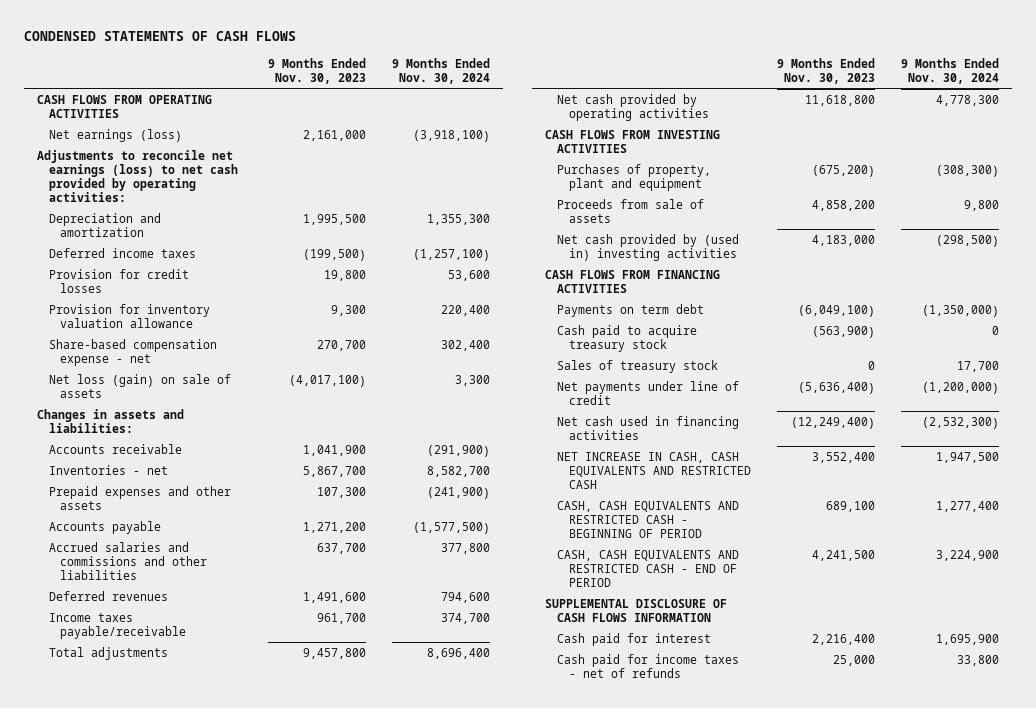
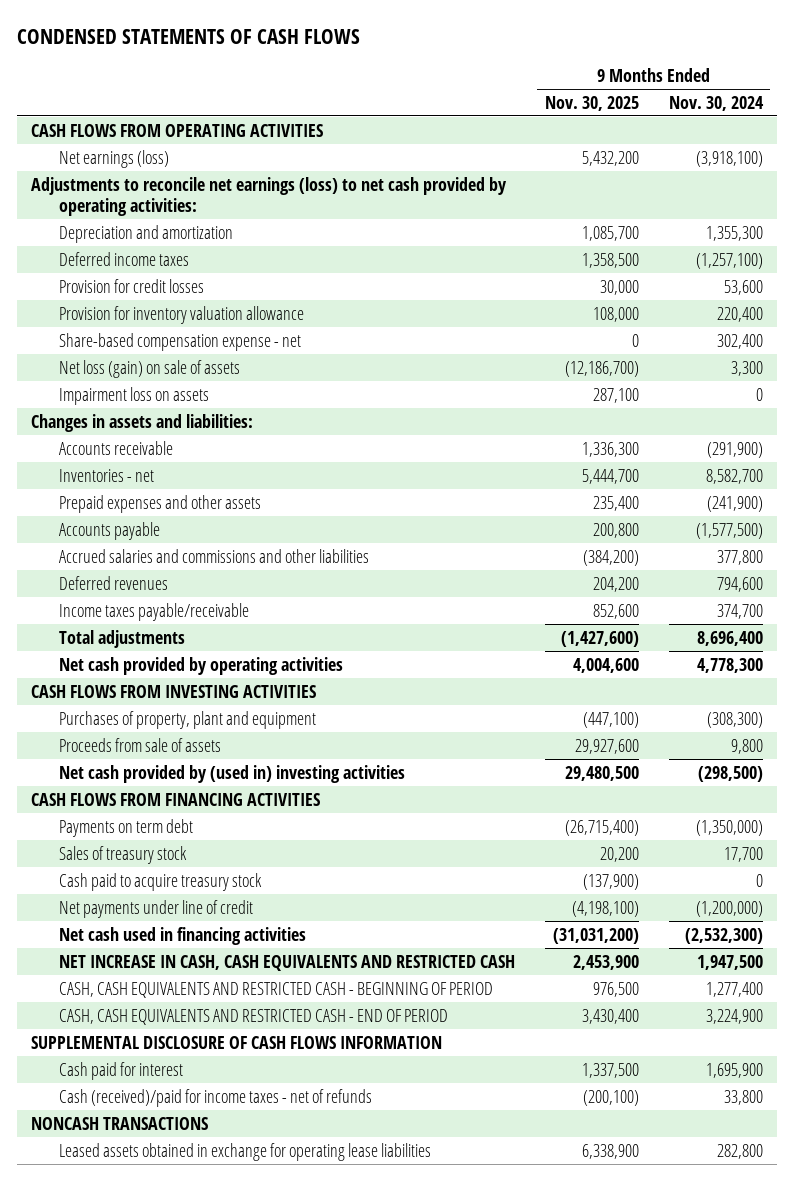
[268,57,367,84] 9 Months Ended Nov. 30, 2023 -> none
none -> [544,95,639,111] Nov. 30, 2025
none -> [59,386,210,405] Impairment loss on assets
[556,324,697,352] Cash paid to acquire treasury stock -> [59,872,263,891] Cash paid to acquire treasury stock
[556,653,739,678] Cash paid for income taxes - net of refunds -> [59,1088,373,1107] Cash (received)/paid for income taxes - net of refunds
none -> [31,1116,209,1130] NONCASH TRANSACTIONS
none -> [59,1142,432,1161] Leased assets obtained in exchange for operating lease liabilities

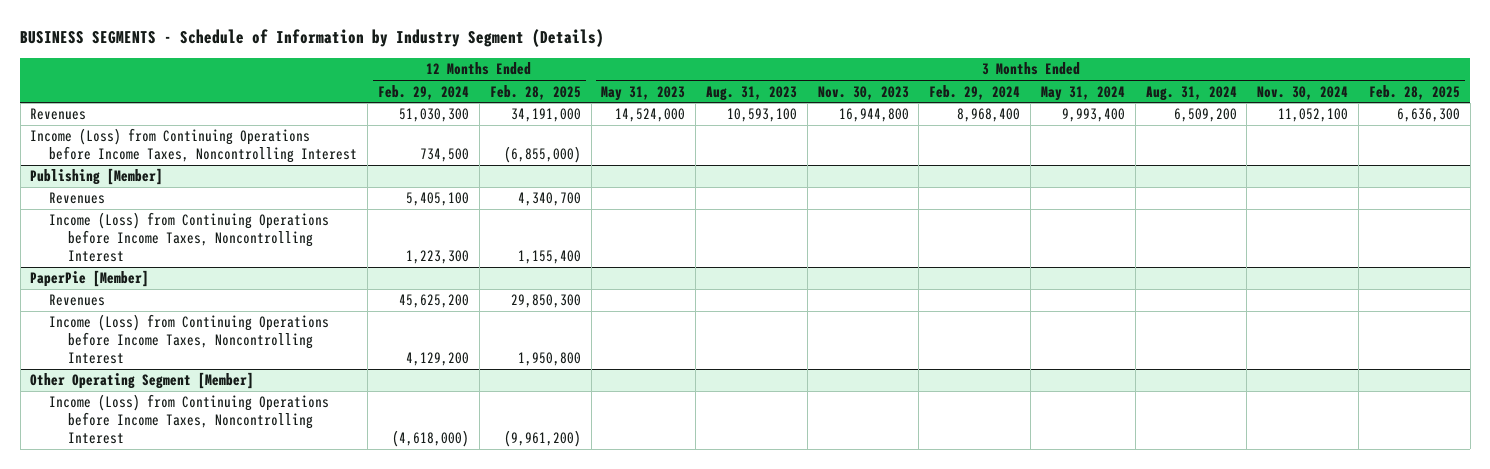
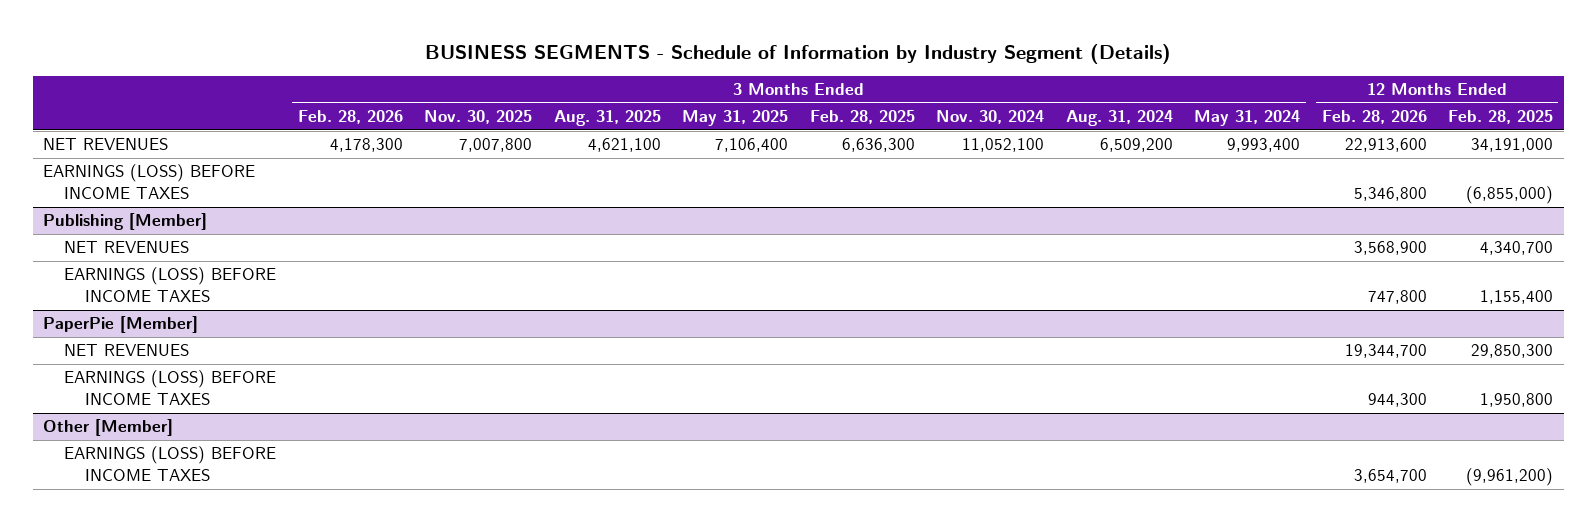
[378,84,470,100] Feb. 29, 2024 -> none
[601,85,686,101] May 31, 2023 -> none
[706,85,798,101] Aug. 31, 2023 -> none
[817,85,909,100] Nov. 30, 2023 -> none
[929,84,1021,100] Feb. 29, 2024 -> none
none -> [297,110,403,125] Feb. 28, 2026
none -> [424,110,533,125] Nov. 30, 2025
none -> [553,110,661,127] Aug. 31, 2025
none -> [682,110,789,127] May 31, 2025
none -> [1321,110,1427,125] Feb. 28, 2026
[30,108,87,121] Revenues -> [43,138,169,151] NET REVENUES
[30,128,358,164] Income (Loss) from Continuing Operations before Income Taxes, Noncontrolling Interest -> [43,164,256,200] EARNINGS (LOSS) BEFORE INCOME TAXES
[49,192,106,205] Revenues -> [64,241,190,254] NET REVENUES
[49,212,330,263] Income (Loss) from Continuing Operations before Income Taxes, Noncontrolling Interest -> [64,267,277,303] EARNINGS (LOSS) BEFORE INCOME TAXES
[49,294,106,307] Revenues -> [64,344,190,357] NET REVENUES
[49,314,330,365] Income (Loss) from Continuing Operations before Income Taxes, Noncontrolling Interest -> [64,370,277,406] EARNINGS (LOSS) BEFORE INCOME TAXES
[30,372,255,390] Other Operating Segment [Member] -> [43,419,174,437] Other [Member]
[49,394,330,445] Income (Loss) from Continuing Operations before Income Taxes, Noncontrolling Interest -> [64,446,277,482] EARNINGS (LOSS) BEFORE INCOME TAXES

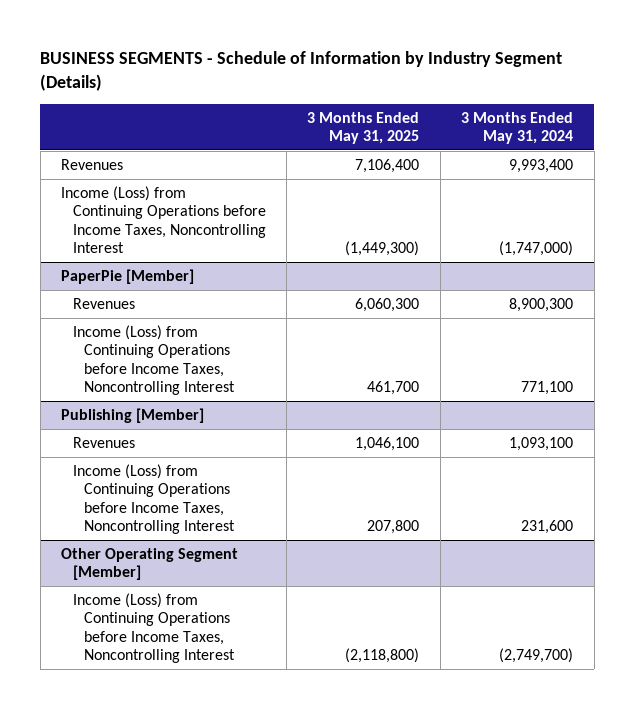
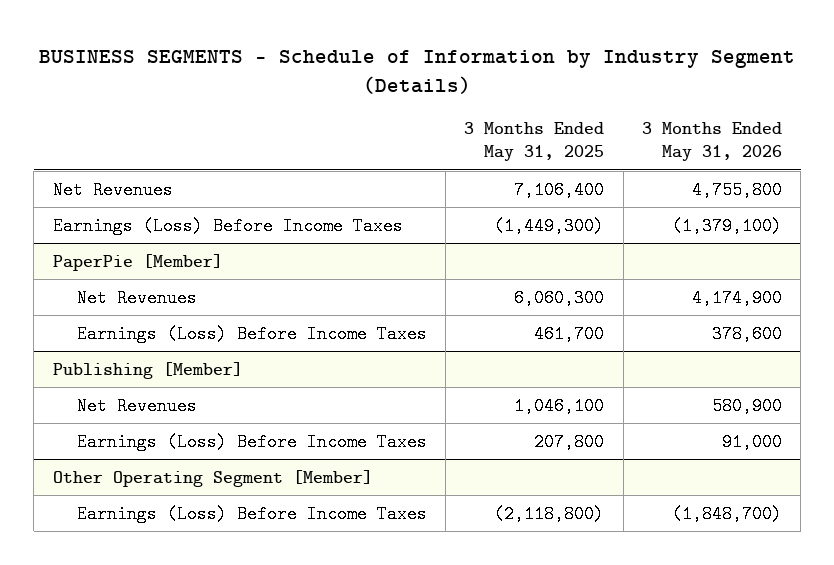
[461,111,574,144] 3 Months Ended May 31, 2024 -> none
none -> [641,122,782,162] 3 Months Ended May 31, 2026
[60,158,123,170] Revenues -> [52,180,173,199] Net Revenues
[60,185,266,253] Income (Loss) from Continuing Operations before Income Taxes, Noncontrolling Interest -> [52,216,403,235] Earnings (Loss) Before Income Taxes
[72,297,135,309] Revenues -> [77,288,198,307] Net Revenues
[72,324,236,395] Income (Loss) from Continuing Operations before Income Taxes, Noncontrolling Interest -> [77,324,428,343] Earnings (Loss) Before Income Taxes
[72,436,135,448] Revenues -> [77,396,198,415] Net Revenues
[72,463,236,534] Income (Loss) from Continuing Operations before Income Taxes, Noncontrolling Interest -> [77,432,428,451] Earnings (Loss) Before Income Taxes
[72,592,236,663] Income (Loss) from Continuing Operations before Income Taxes, Noncontrolling Interest -> [77,504,428,523] Earnings (Loss) Before Income Taxes

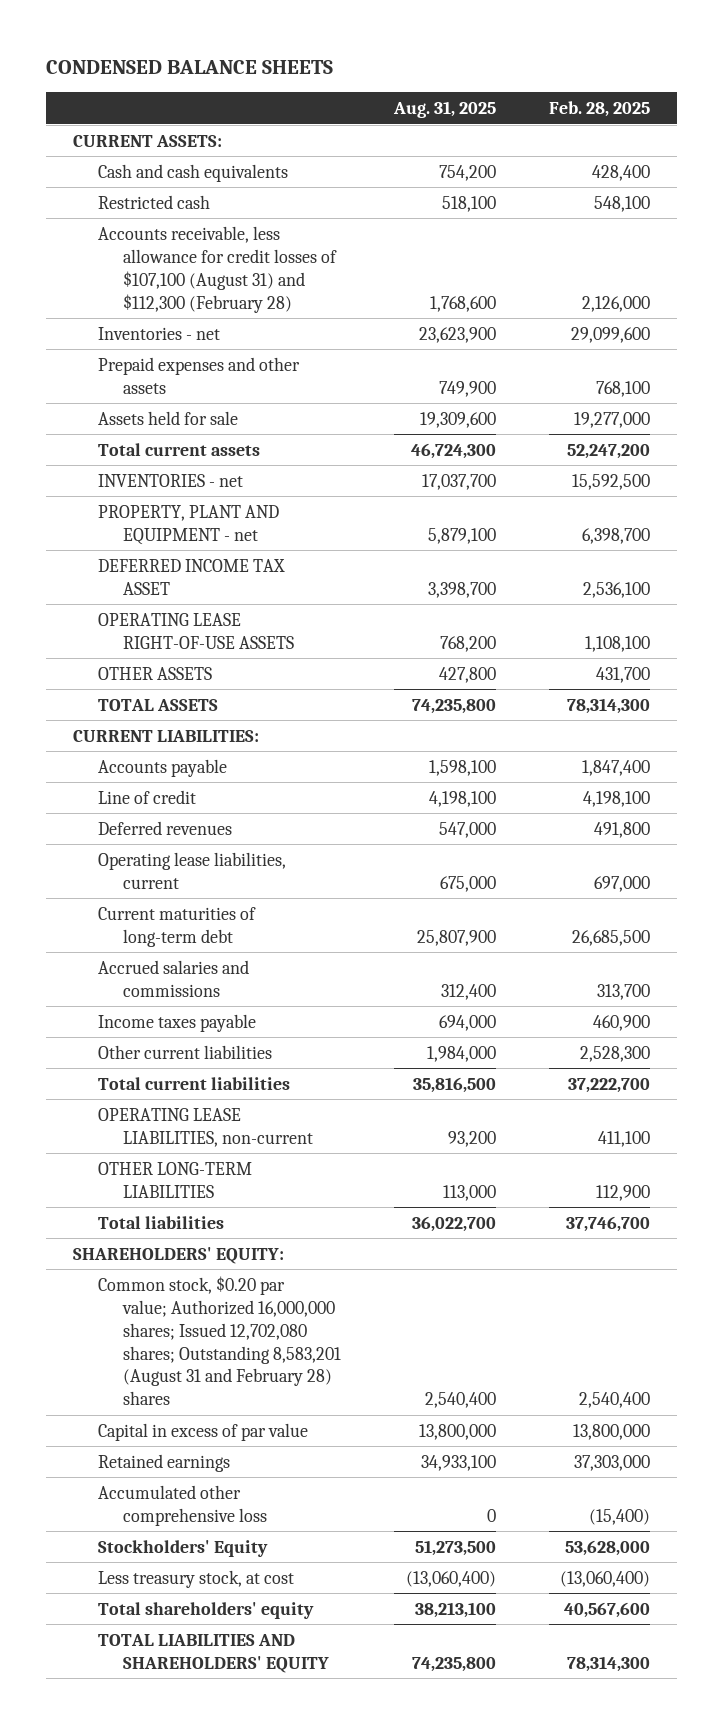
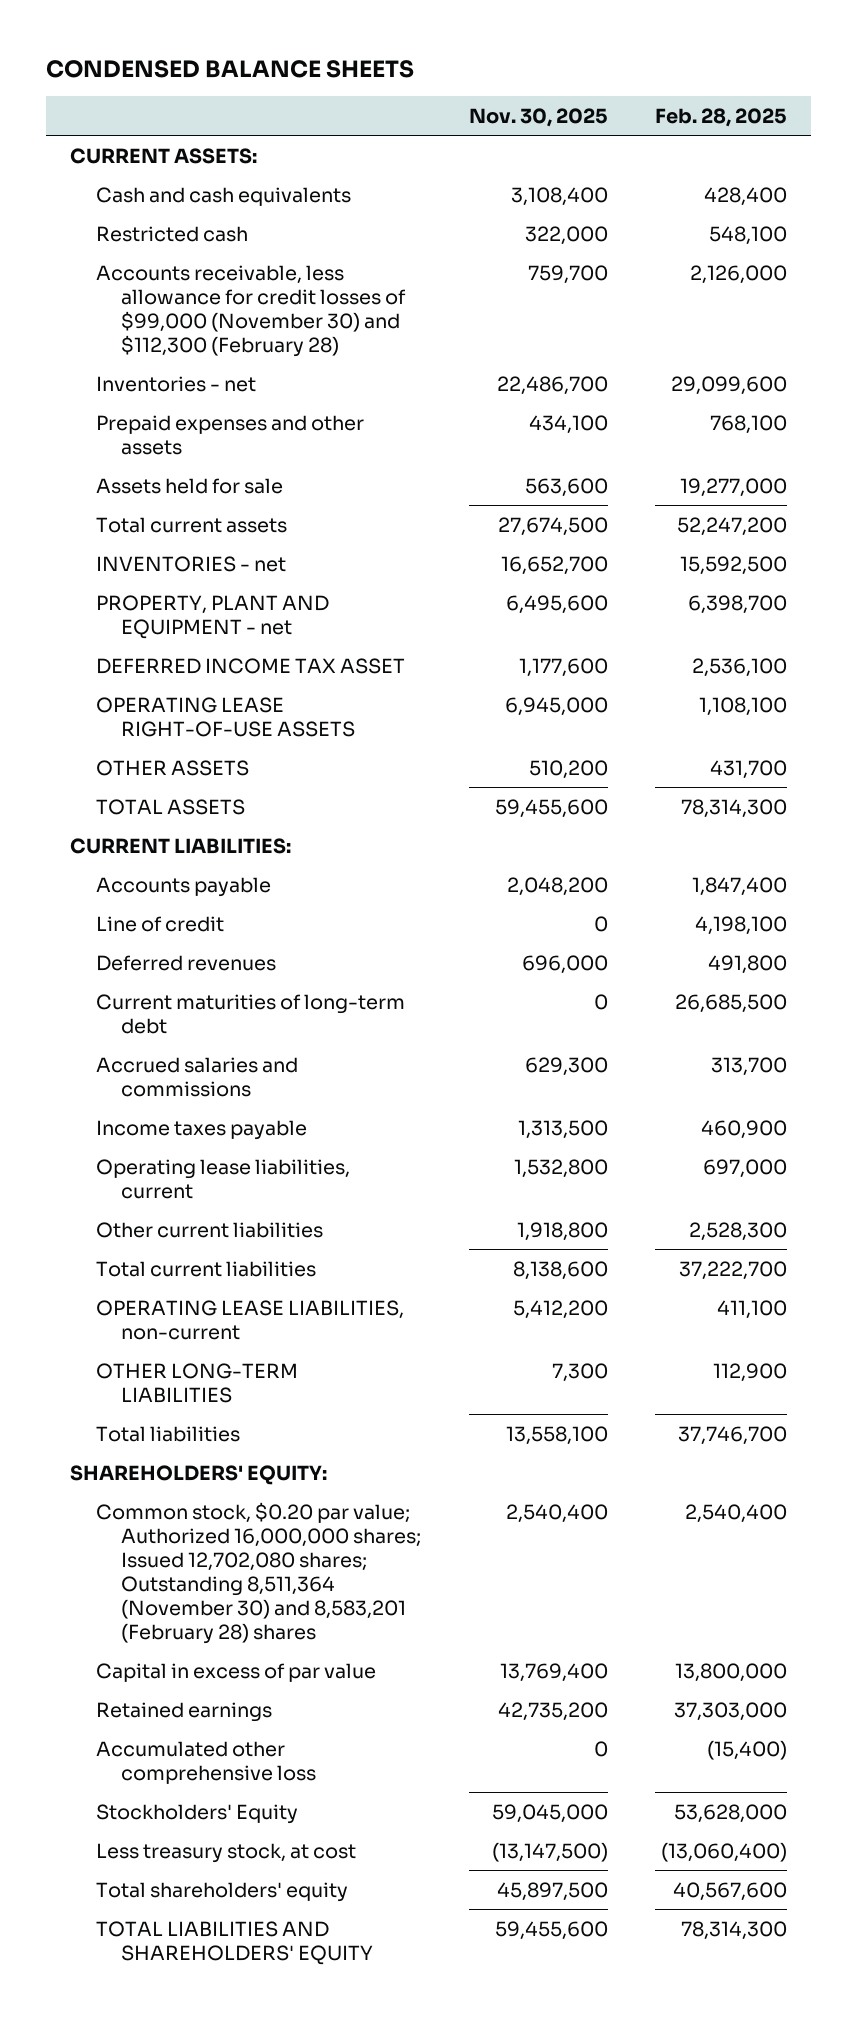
[393,101,497,119] Aug. 31, 2025 -> none
none -> [468,107,608,127] Nov. 30, 2025
[97,225,337,313] Accounts receivable, less allowance for credit losses of $107,100 (August 31) and $112,300 (February 28) -> [95,264,407,357] Accounts receivable, less allowance for credit losses of $99,000 (November 30) and $112,300 (February 28)
[97,851,286,889] Operating lease liabilities, current -> [95,1158,350,1199] Operating lease liabilities, current
[97,1275,341,1406] Common stock, $0.20 par value; Authorized 16,000,000 shares; Issued 12,702,080 shares; Outstanding 8,583,201 (August 31 and February 28) shares -> [95,1501,422,1644] Common stock, $0.20 par value; Authorized 16,000,000 shares; Issued 12,702,080 shares; Outstanding 8,511,364 (November 30) and 8,583,201 (February 28) shares

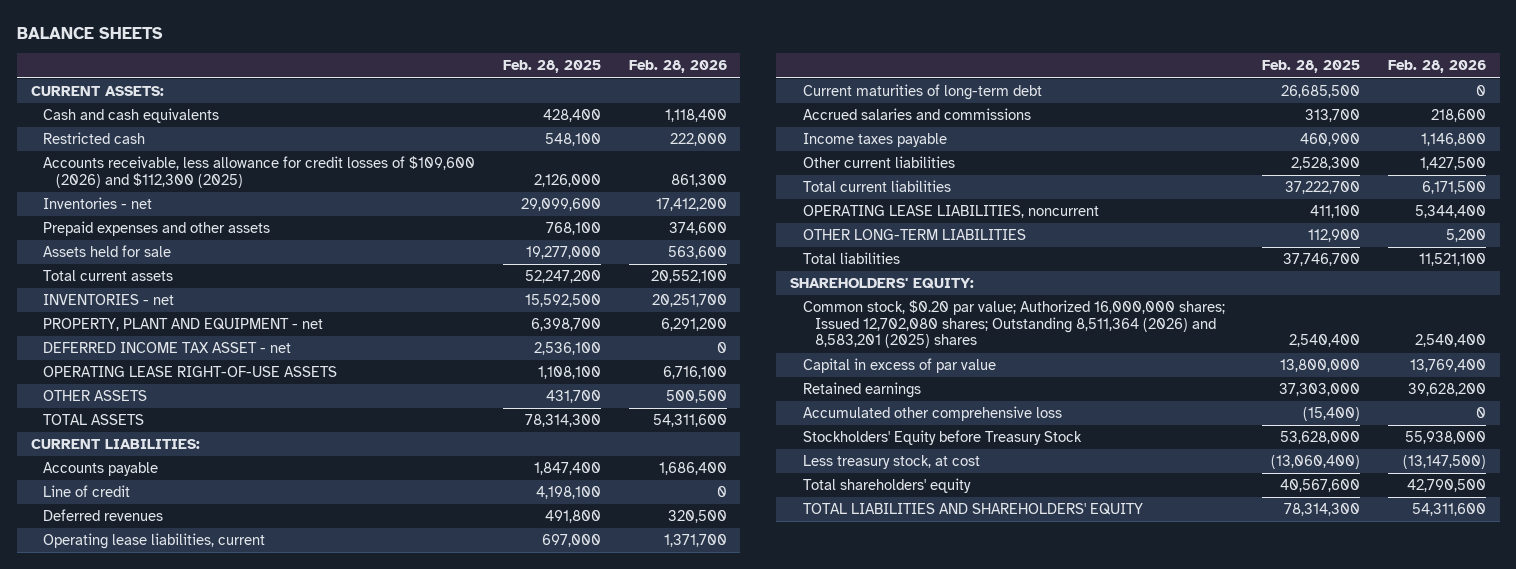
[46,59,415,78] CONDENSED BALANCE SHEETS -> [16,26,163,39] BALANCE SHEETS
[468,107,608,127] Nov. 30, 2025 -> none
none -> [628,60,727,74] Feb. 28, 2026
[95,264,407,357] Accounts receivable, less allowance for credit losses of $99,000 (November 30) and $112,300 (February 28) -> [43,156,476,188] Accounts receivable, less allowance for credit losses of $109,600 (2026) and $112,300 (2025)
[95,657,405,674] DEFERRED INCOME TAX ASSET -> [43,342,292,354] DEFERRED INCOME TAX ASSET - net
[95,1158,350,1199] Operating lease liabilities, current -> [43,533,266,550] Operating lease liabilities, current
[95,1299,404,1340] OPERATING LEASE LIABILITIES, non-current -> [802,205,1099,219] OPERATING LEASE LIABILITIES, noncurrent
[95,1501,422,1644] Common stock, $0.20 par value; Authorized 16,000,000 shares; Issued 12,702,080 shares; Outstanding 8,511,364 (November 30) and 8,583,201 (February 28) shares -> [802,300,1225,349] Common stock, $0.20 par value; Authorized 16,000,000 shares; Issued 12,702,080 shares; Outstanding 8,511,364 (2026) and 8,583,201 (2025) shares
[95,1803,298,1824] Stockholders' Equity -> [802,430,1082,446] Stockholders' Equity before Treasury Stock

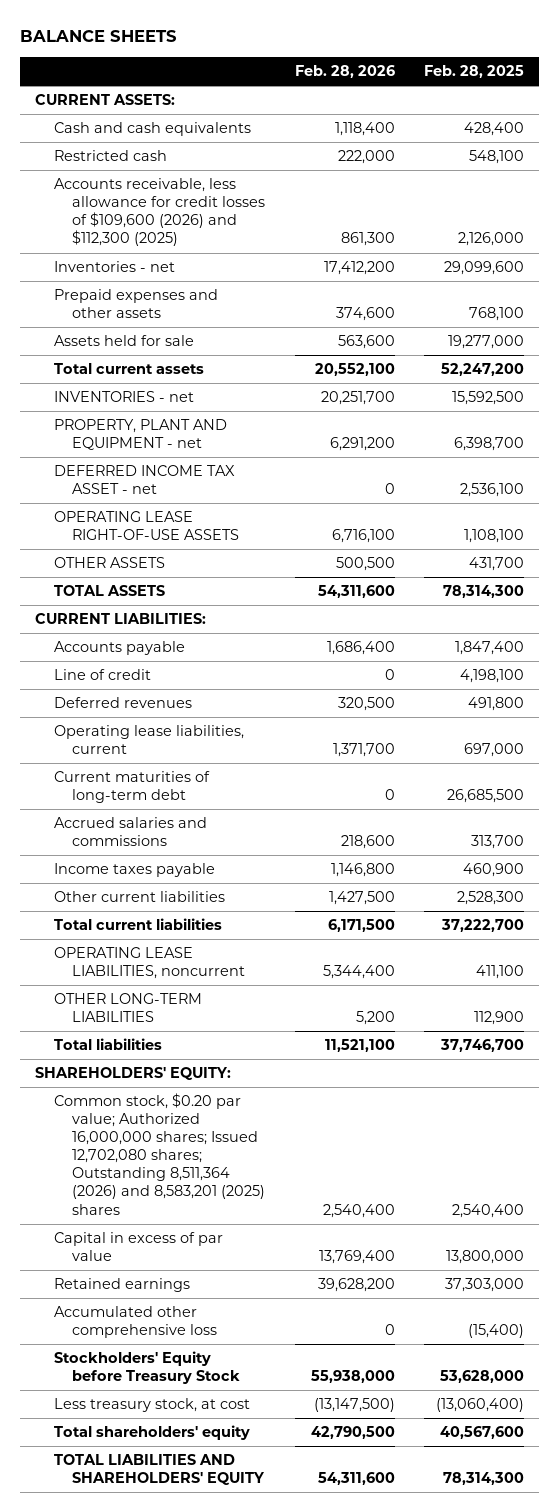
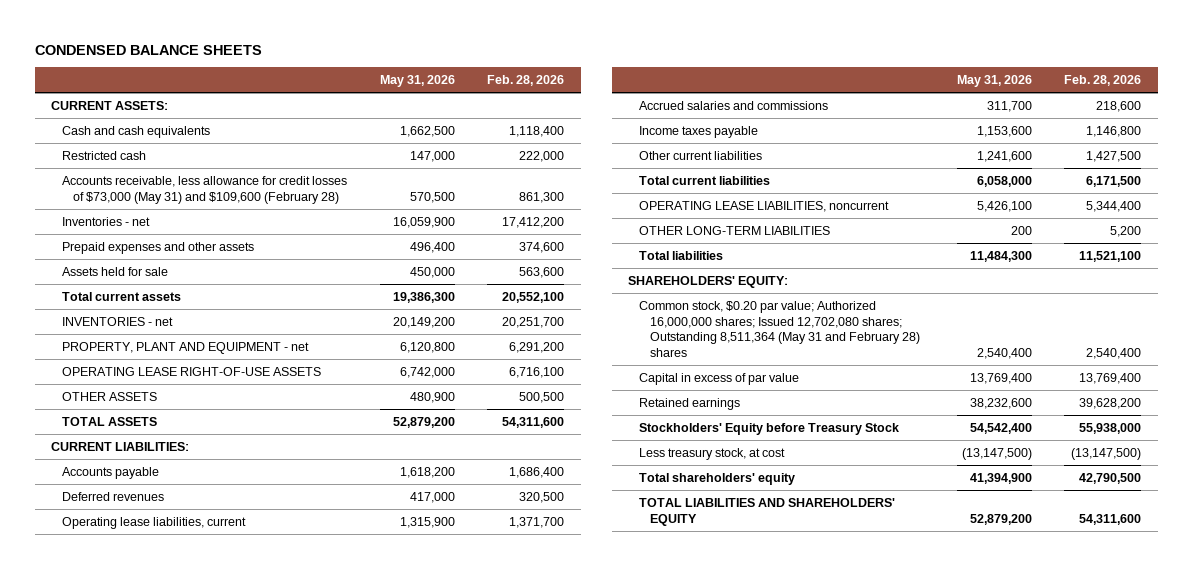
[20,30,178,43] BALANCE SHEETS -> [35,44,263,55] CONDENSED BALANCE SHEETS
[424,64,525,78] Feb. 28, 2025 -> none
none -> [379,75,455,88] May 31, 2026
[53,178,266,247] Accounts receivable, less allowance for credit losses of $109,600 (2026) and $112,300 (2025) -> [62,175,348,204] Accounts receivable, less allowance for credit losses of $73,000 (May 31) and $109,600 (February 28)
[53,465,235,495] DEFERRED INCOME TAX ASSET - net -> none
[53,669,151,681] Line of credit -> none
[53,771,210,804] Current maturities of long-term debt -> none
[53,1093,266,1215] Common stock, $0.20 par value; Authorized 16,000,000 shares; Issued 12,702,080 shares; Outstanding 8,511,364 (2026) and 8,583,201 (2025) shares -> [638,300,920,357] Common stock, $0.20 par value; Authorized 16,000,000 shares; Issued 12,702,080 shares; Outstanding 8,511,364 (May 31 and February 28) shares
[53,1306,218,1339] Accumulated other comprehensive loss -> none

